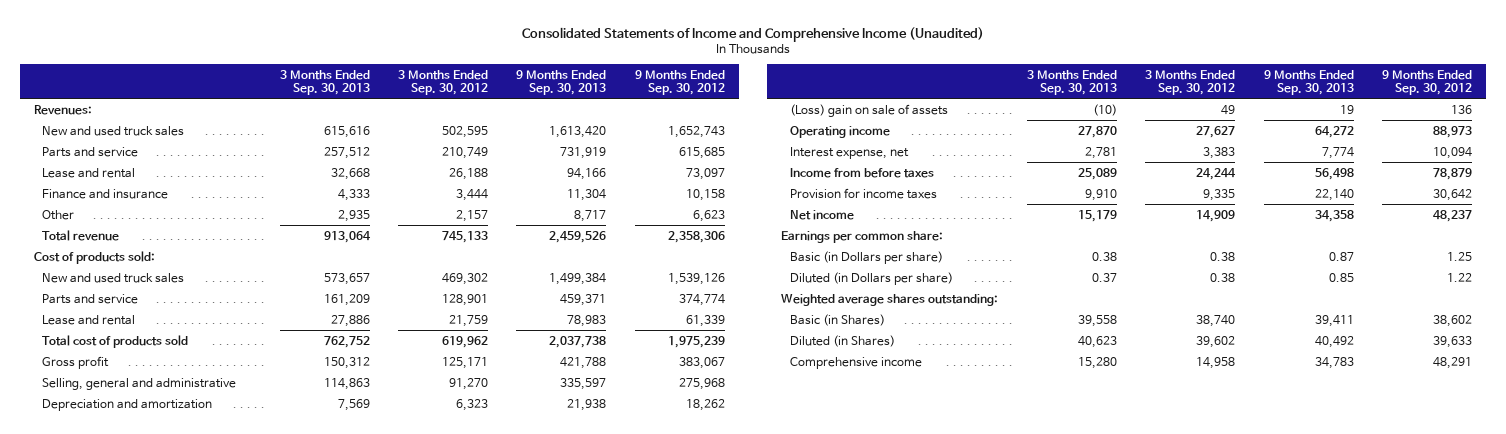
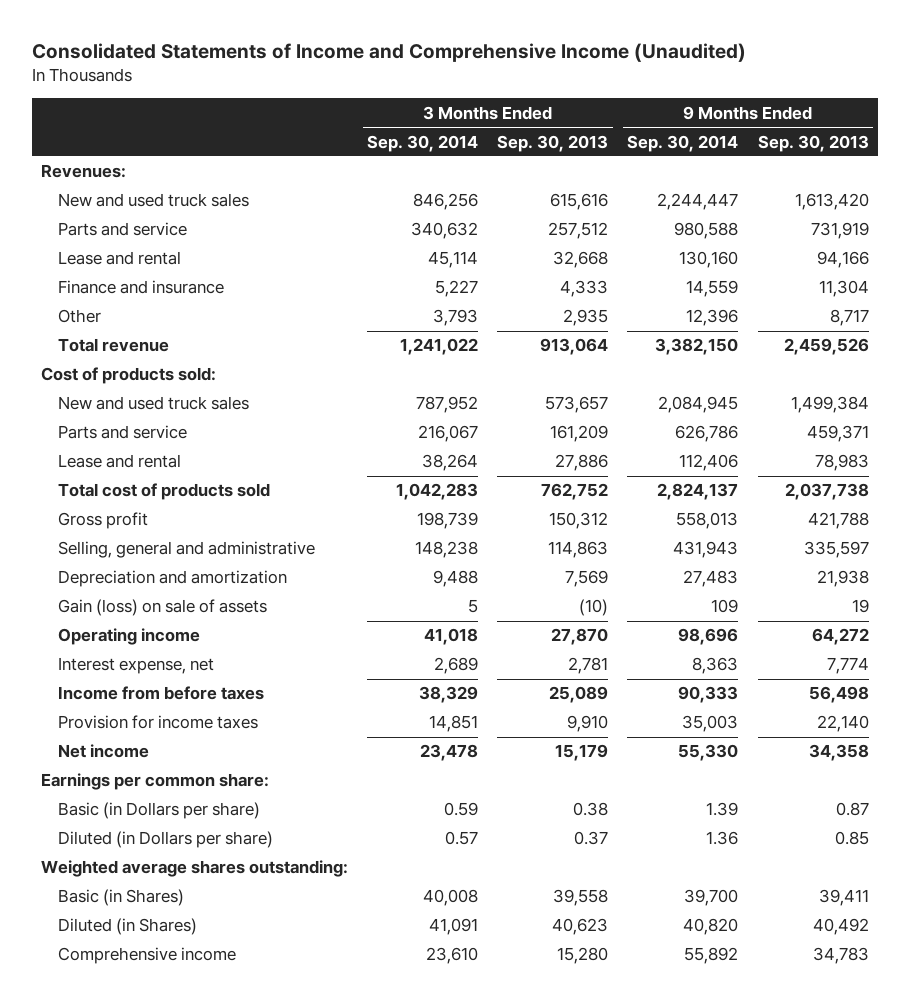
[397,69,488,95] 3 Months Ended Sep. 30, 2012 -> none
[634,69,725,95] 9 Months Ended Sep. 30, 2012 -> none
none -> [367,134,479,152] Sep. 30, 2014
none -> [627,134,739,152] Sep. 30, 2014
[789,103,948,117] (Loss) gain on sale of assets -> [57,599,267,617] Gain (loss) on sale of assets

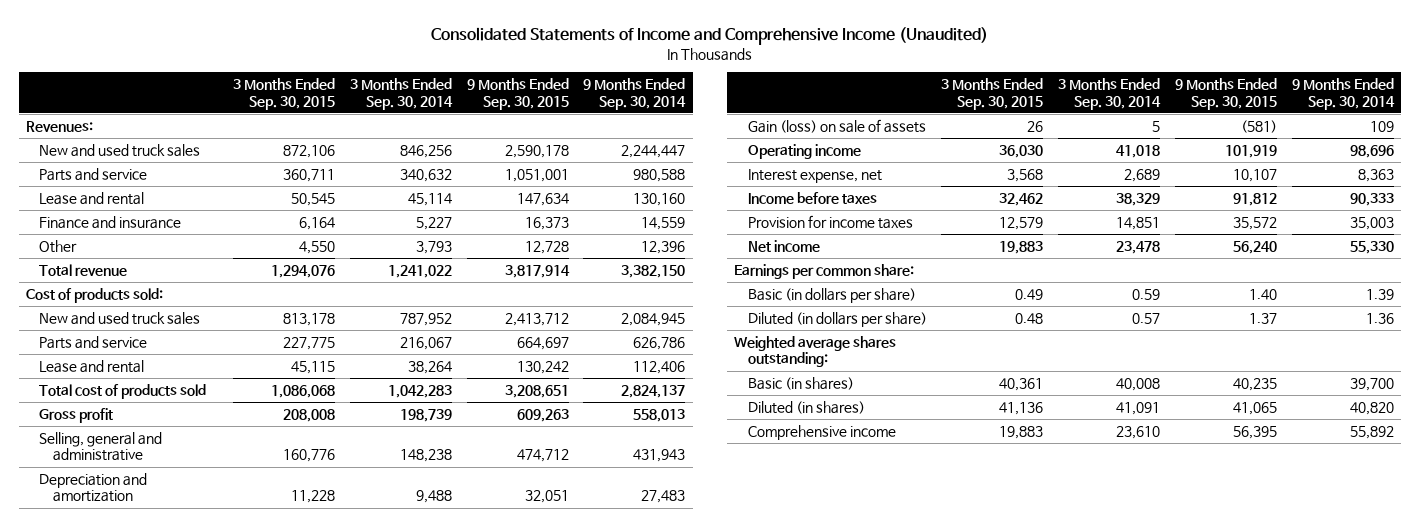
[497,134,609,152] Sep. 30, 2013 -> none
[757,134,869,152] Sep. 30, 2013 -> none
none -> [233,78,336,110] 3 Months Ended Sep. 30, 2015
none -> [466,78,569,110] 9 Months Ended Sep. 30, 2015
[57,686,264,701] Income from before taxes -> [747,192,877,205] Income before taxes
[57,802,260,820] Basic (in Dollars per share) -> [747,288,916,304] Basic (in dollars per share)
[57,831,273,849] Diluted (in Dollars per share) -> [747,312,927,328] Diluted (in dollars per share)
[57,889,184,907] Basic (in Shares) -> [747,377,854,391] Basic (in shares)
[57,918,197,936] Diluted (in Shares) -> [747,401,865,415] Diluted (in shares)

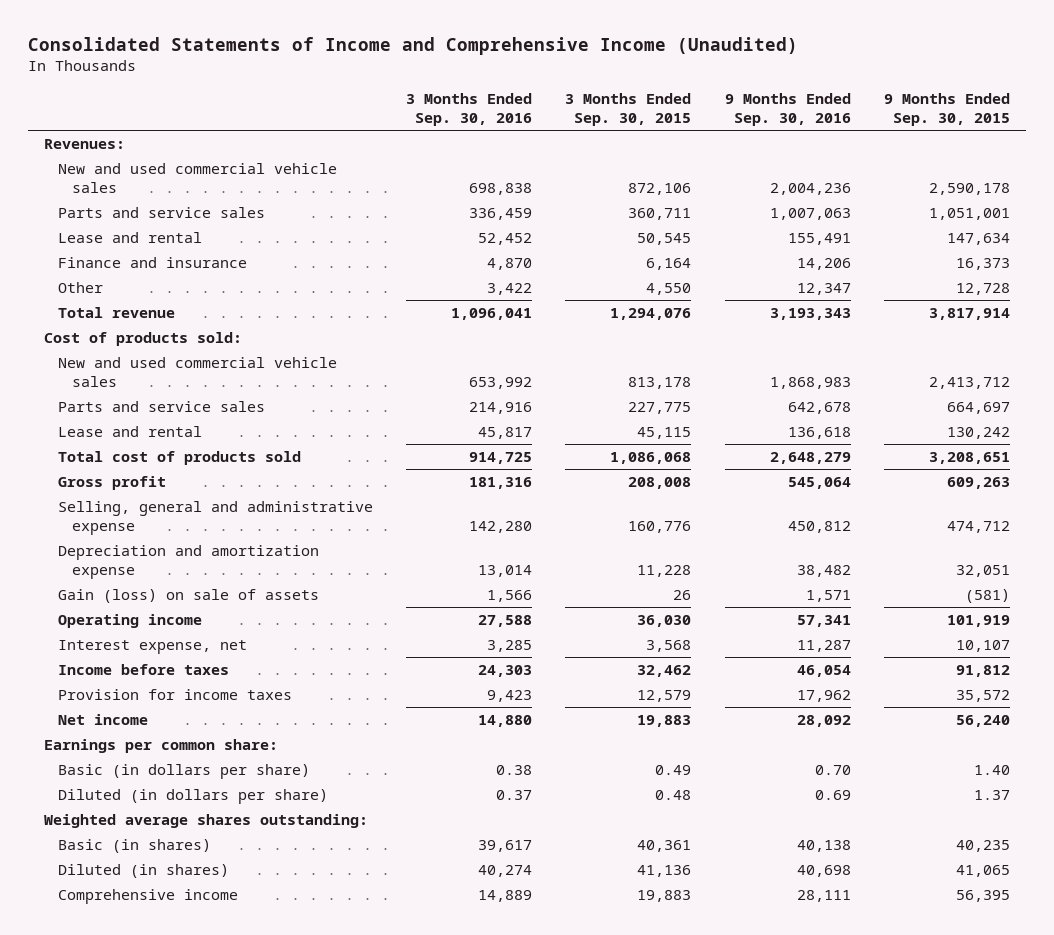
[349,78,453,110] 3 Months Ended Sep. 30, 2014 -> none
[583,78,687,110] 9 Months Ended Sep. 30, 2014 -> none
none -> [406,93,533,127] 3 Months Ended Sep. 30, 2016
none -> [724,93,851,127] 9 Months Ended Sep. 30, 2016
[39,144,201,158] New and used truck sales -> [58,162,338,194] New and used commercial vehicle sales
[39,168,148,182] Parts and service -> [58,206,266,218] Parts and service sales
[39,312,201,326] New and used truck sales -> [58,356,338,388] New and used commercial vehicle sales
[39,336,148,350] Parts and service -> [58,400,266,412] Parts and service sales
[39,432,163,462] Selling, general and administrative -> [58,500,374,536] Selling, general and administrative expense
[39,473,148,503] Depreciation and amortization -> [58,544,320,580] Depreciation and amortization expense

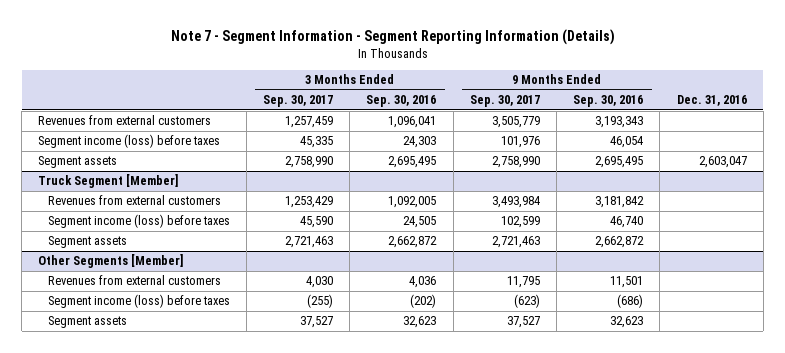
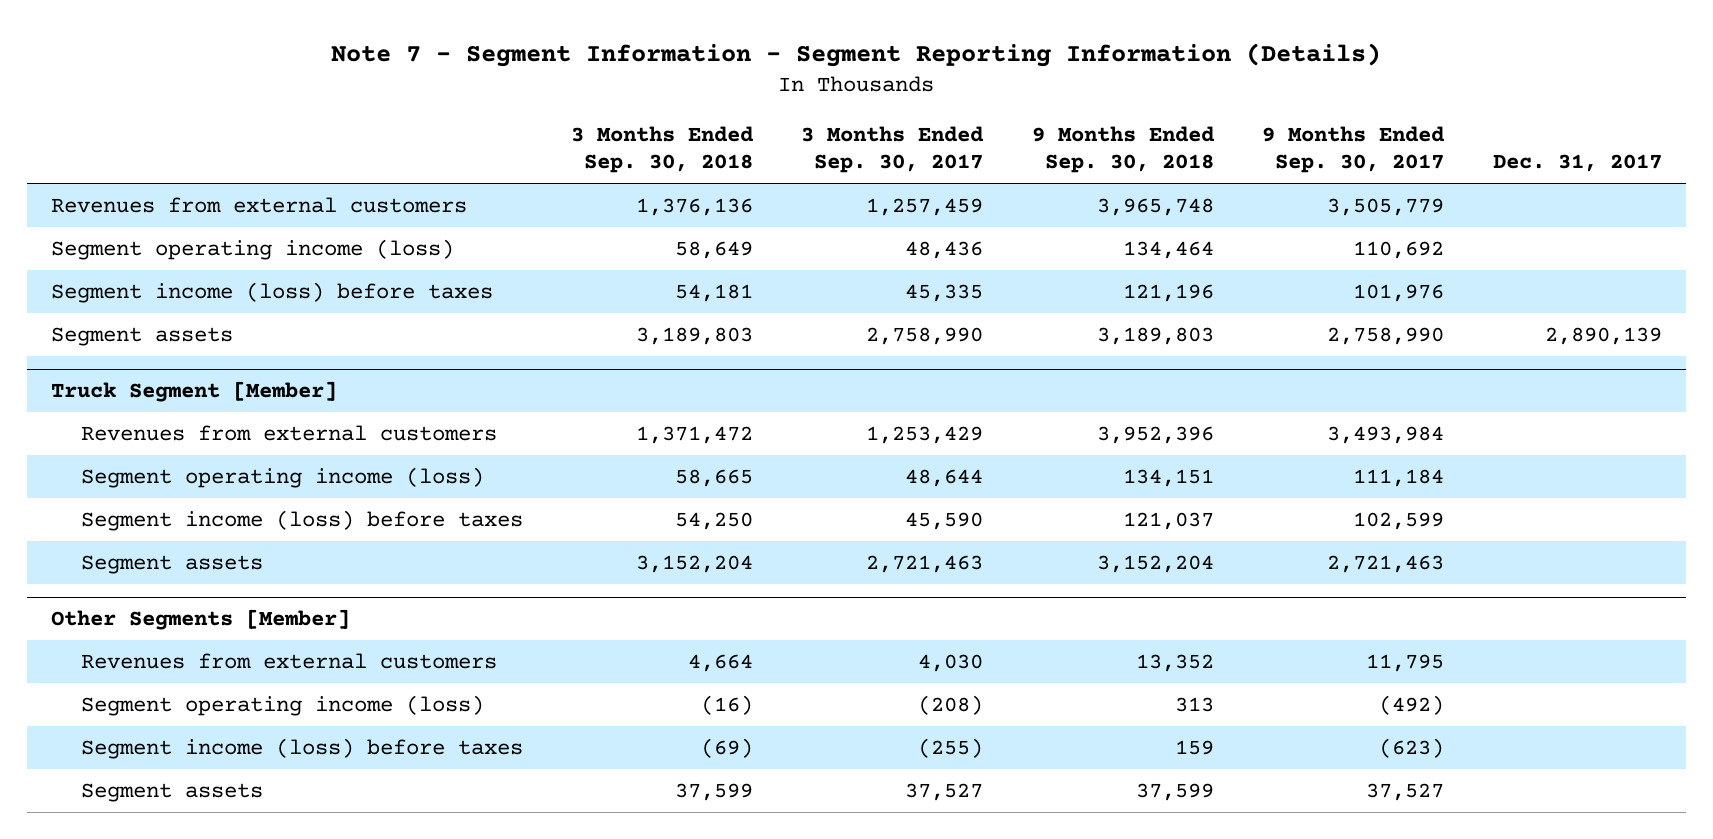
[366,95,437,108] Sep. 30, 2016 -> none
[573,95,644,108] Sep. 30, 2016 -> none
[676,95,747,107] Dec. 31, 2016 -> none
none -> [570,126,754,174] 3 Months Ended Sep. 30, 2018
none -> [1031,126,1215,174] 9 Months Ended Sep. 30, 2018
none -> [1492,154,1662,173] Dec. 31, 2017
none -> [50,238,454,260] Segment operating income (loss)
none -> [80,466,484,488] Segment operating income (loss)
none -> [80,694,484,716] Segment operating income (loss)

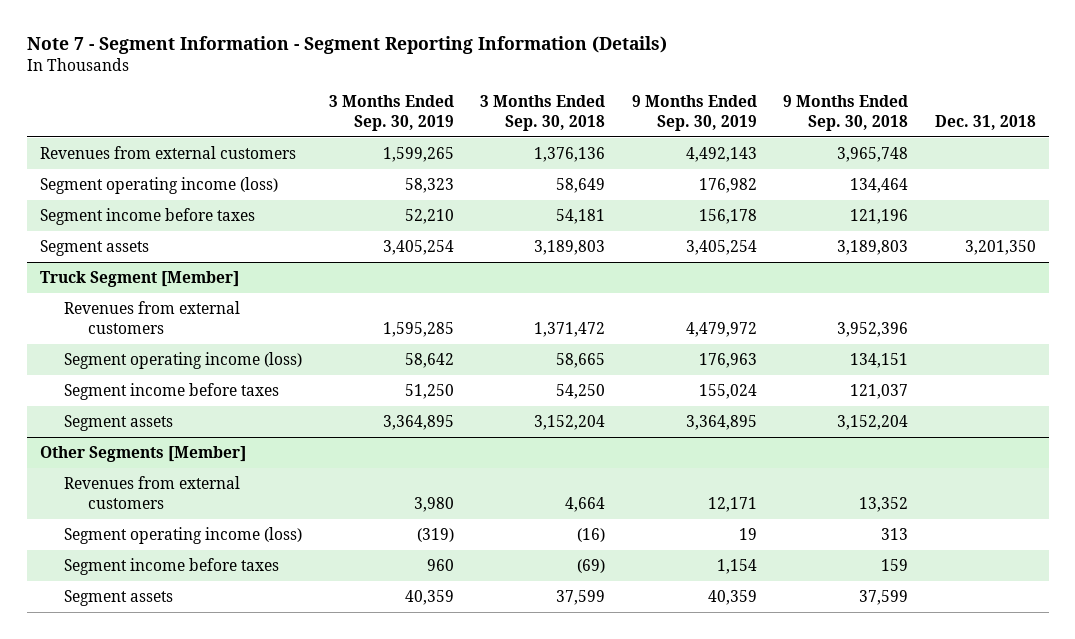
[801,126,985,174] 3 Months Ended Sep. 30, 2017 -> none
[1262,126,1446,174] 9 Months Ended Sep. 30, 2017 -> none
[1492,154,1662,173] Dec. 31, 2017 -> none
none -> [328,95,454,131] 3 Months Ended Sep. 30, 2019
none -> [631,95,757,131] 9 Months Ended Sep. 30, 2019
none -> [934,114,1036,130] Dec. 31, 2018
[50,281,493,303] Segment income (loss) before taxes -> [39,207,255,225] Segment income before taxes
[80,509,523,531] Segment income (loss) before taxes -> [64,382,280,400] Segment income before taxes
[80,737,523,759] Segment income (loss) before taxes -> [64,557,280,575] Segment income before taxes

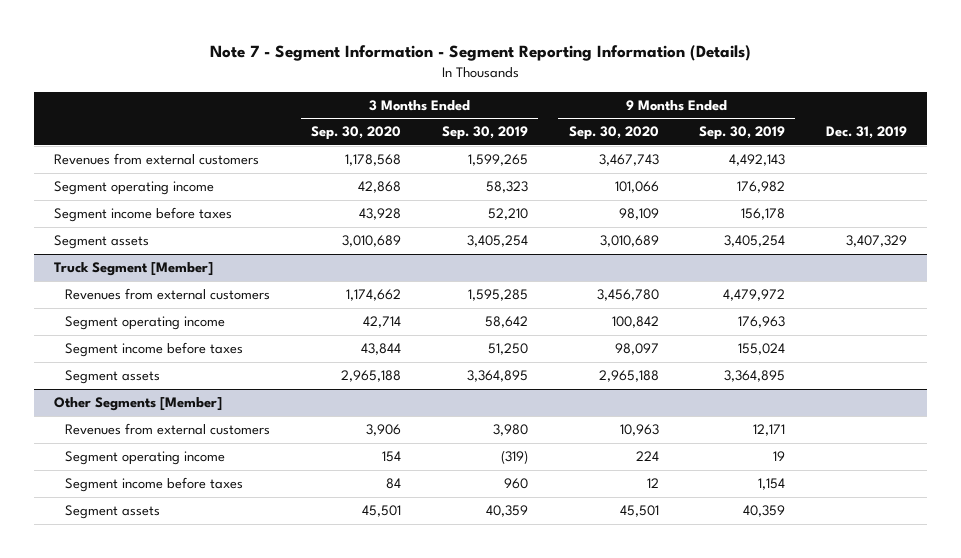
[480,95,606,131] 3 Months Ended Sep. 30, 2018 -> none
[783,95,909,131] 9 Months Ended Sep. 30, 2018 -> none
[934,114,1036,130] Dec. 31, 2018 -> none
none -> [311,126,402,141] Sep. 30, 2020
none -> [568,126,659,141] Sep. 30, 2020
none -> [826,126,908,140] Dec. 31, 2019
[39,176,278,194] Segment operating income (loss) -> [54,181,215,196] Segment operating income
[64,351,303,369] Segment operating income (loss) -> [65,316,226,331] Segment operating income
[64,526,303,544] Segment operating income (loss) -> [65,451,226,466] Segment operating income

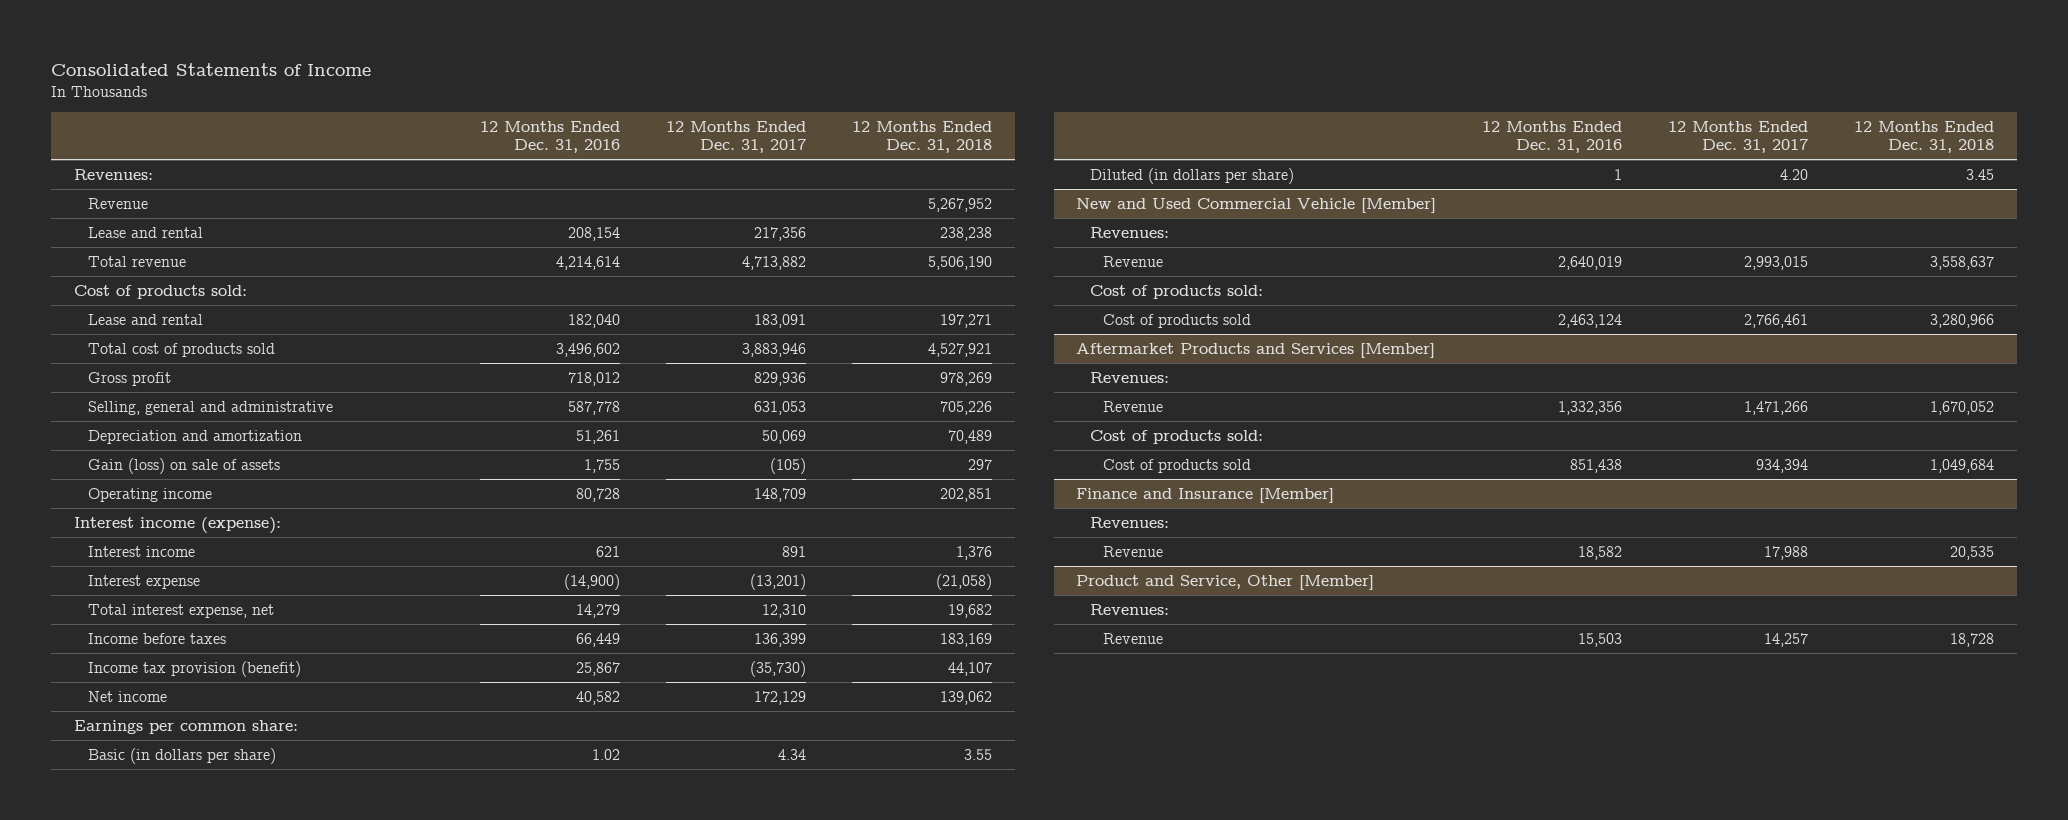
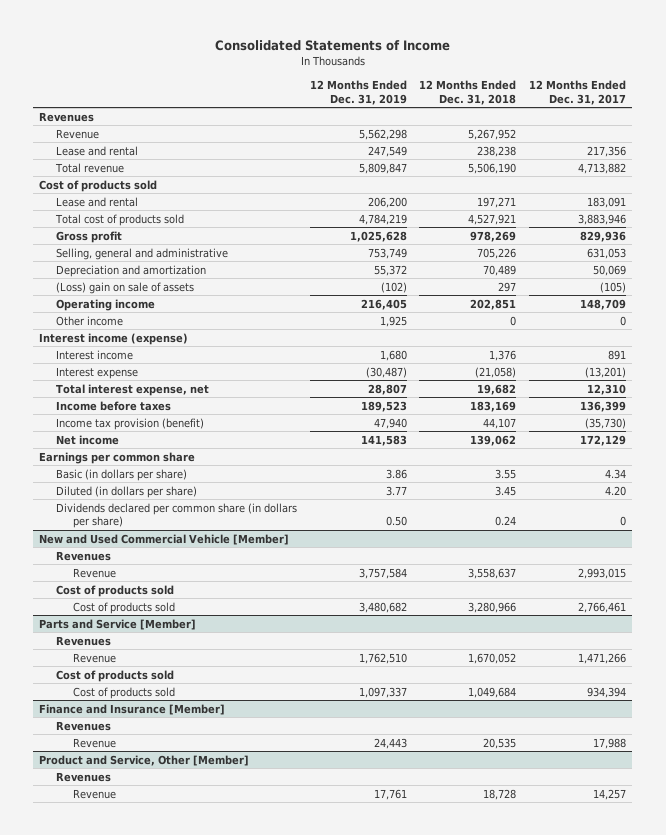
[480,120,621,154] 12 Months Ended Dec. 31, 2016 -> none
none -> [309,80,407,105] 12 Months Ended Dec. 31, 2019
[74,168,154,180] Revenues: -> [39,111,95,122] Revenues
[74,284,248,299] Cost of products sold: -> [39,179,158,192] Cost of products sold
[87,457,280,474] Gain (loss) on sale of assets -> [56,281,195,294] (Loss) gain on sale of assets
none -> [56,315,124,326] Other income
[74,516,282,534] Interest income (expense): -> [39,332,189,345] Interest income (expense)
[74,719,299,734] Earnings per common share: -> [39,451,196,464] Earnings per common share
none -> [56,502,298,529] Dividends declared per common share (in dollars per share)
[1089,226,1169,238] Revenues: -> [56,550,112,561] Revenues
[1089,284,1263,299] Cost of products sold: -> [56,584,175,597] Cost of products sold
[1076,342,1436,358] Aftermarket Products and Services [Member] -> none
none -> [39,618,197,630] Parts and Service [Member]
[1089,371,1169,383] Revenues: -> [56,635,112,646] Revenues
[1089,429,1263,444] Cost of products sold: -> [56,669,175,682] Cost of products sold
[1089,516,1169,528] Revenues: -> [56,720,112,731] Revenues
[1089,603,1169,615] Revenues: -> [56,771,112,782] Revenues

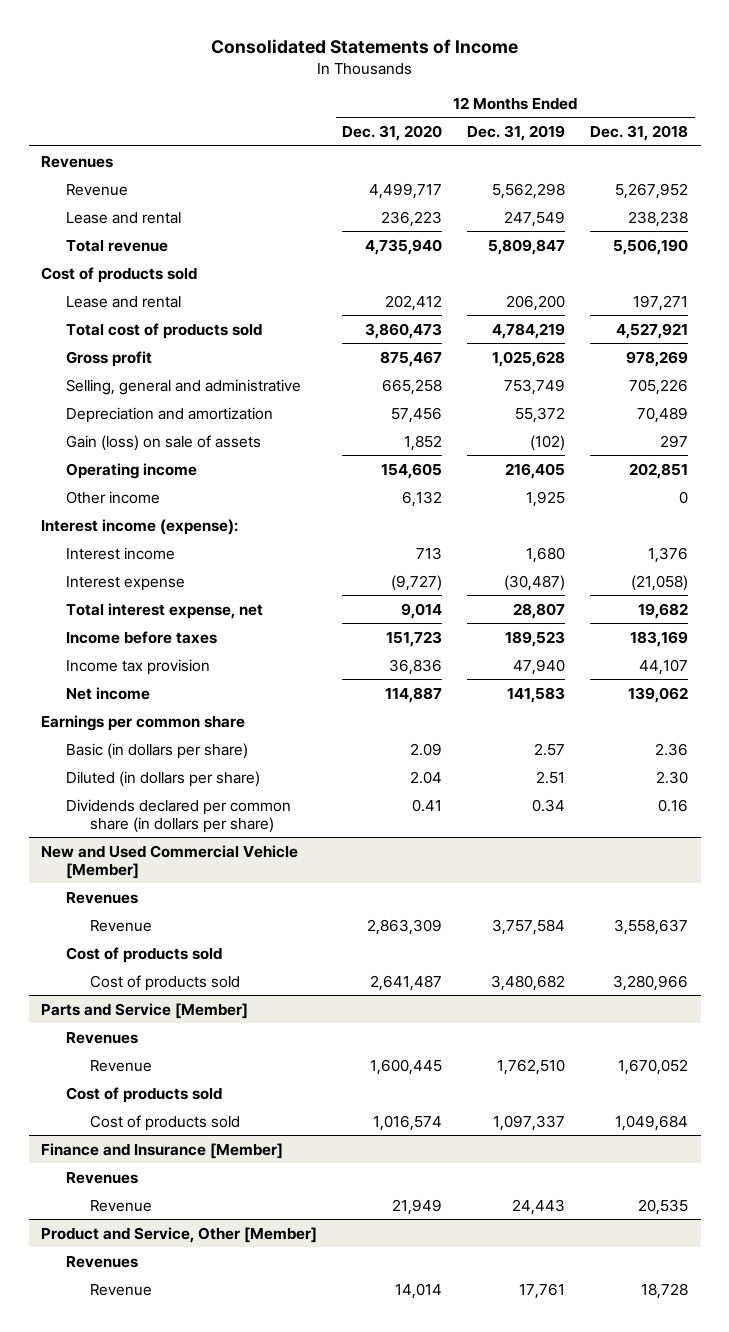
[529,80,627,105] 12 Months Ended Dec. 31, 2017 -> none
none -> [342,125,443,142] Dec. 31, 2020
[56,281,195,294] (Loss) gain on sale of assets -> [65,434,261,451] Gain (loss) on sale of assets
[39,332,189,345] Interest income (expense) -> [41,518,239,535] Interest income (expense):
[56,417,205,430] Income tax provision (benefit) -> [65,658,210,675] Income tax provision
[385,468,407,479] 3.86 -> [534,742,566,756] 2.57
[495,468,517,479] 3.55 -> [655,742,689,756] 2.36
[385,485,407,496] 3.77 -> [536,770,566,784] 2.51
[495,485,517,496] 3.45 -> [656,770,689,784] 2.30
[385,516,407,527] 0.50 -> [532,798,566,812] 0.34
[495,516,517,527] 0.24 -> [658,798,689,812] 0.16

